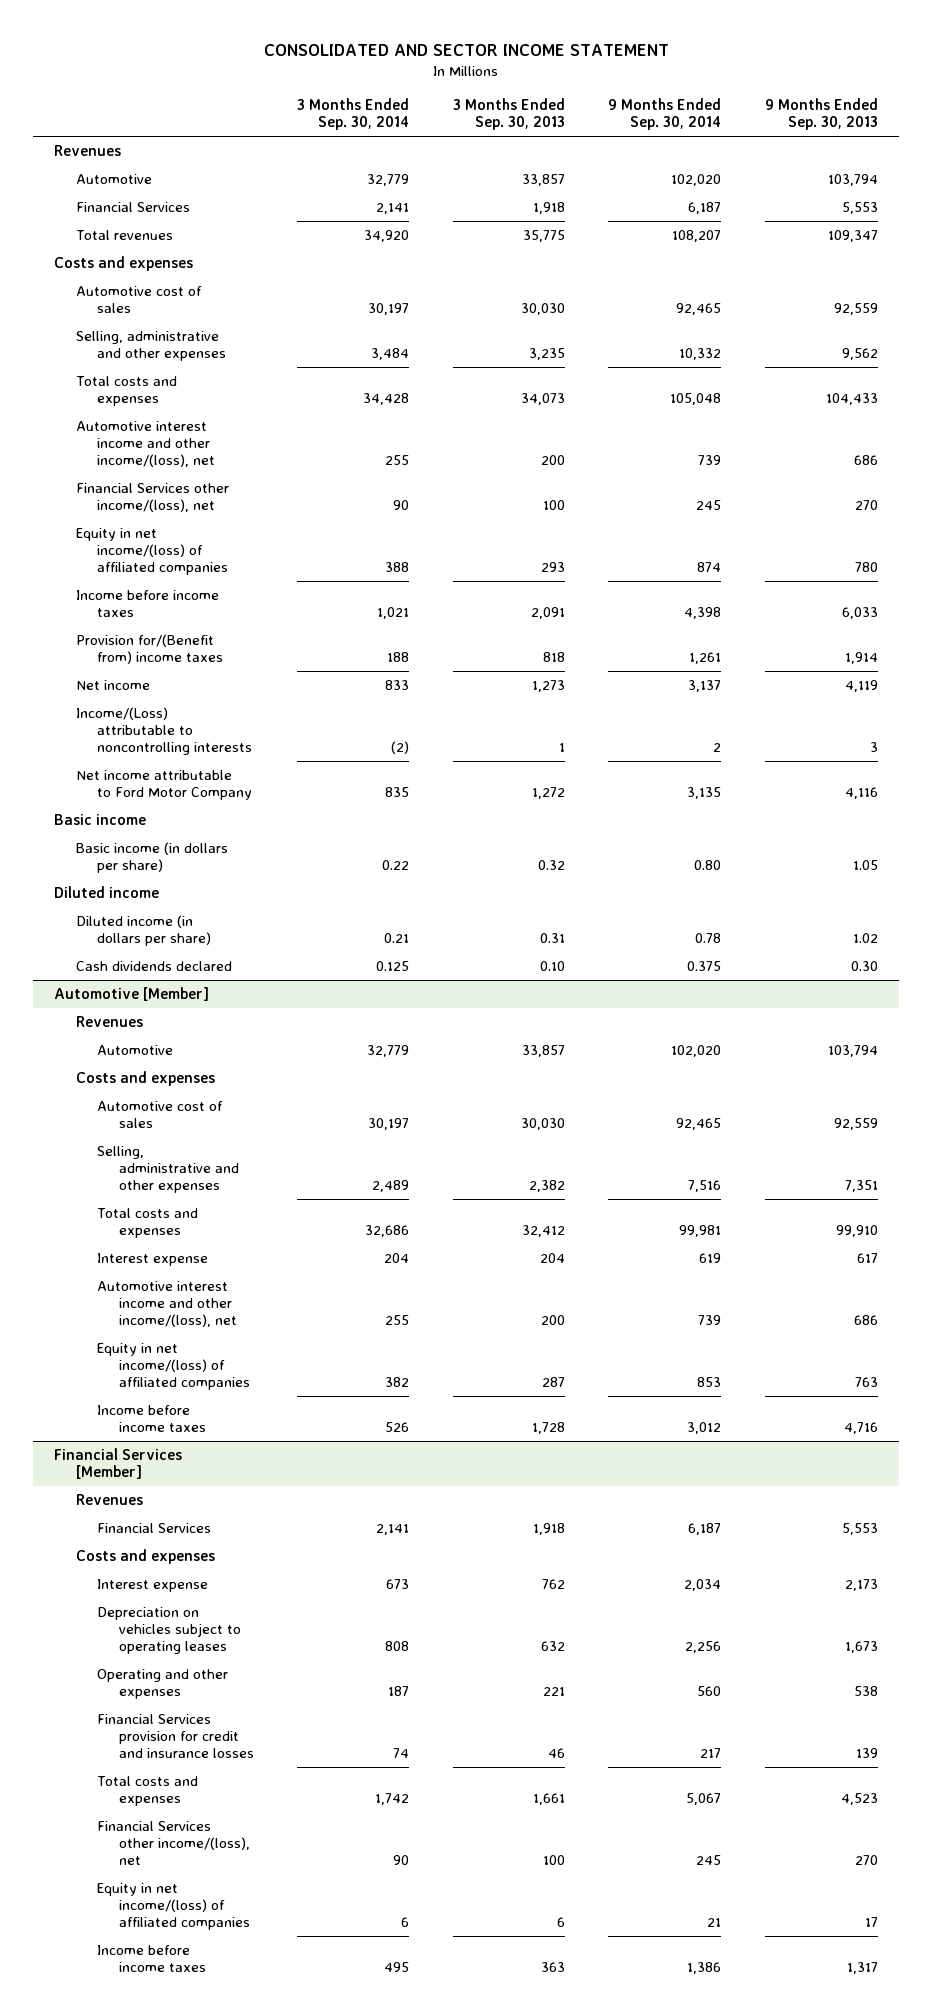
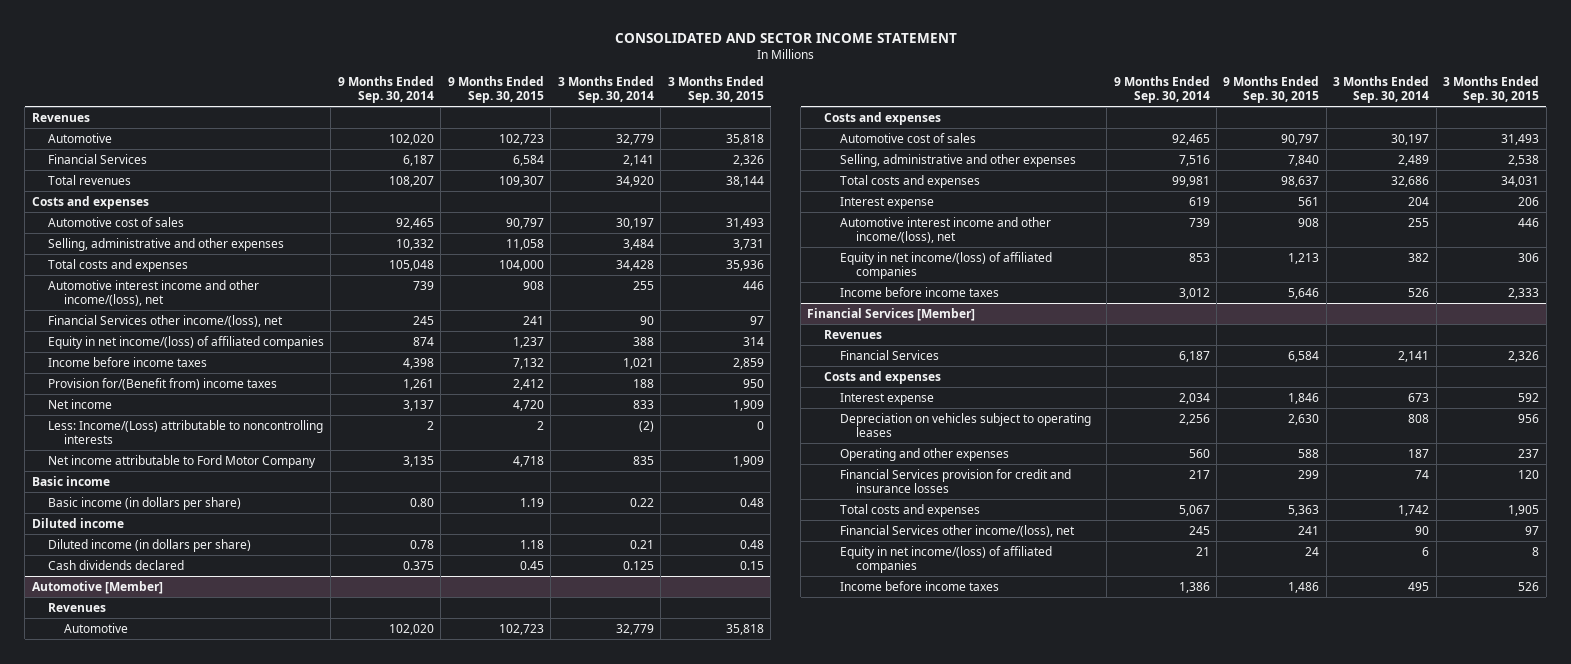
[452,98,565,131] 3 Months Ended Sep. 30, 2013 -> none
[764,98,878,131] 9 Months Ended Sep. 30, 2013 -> none
none -> [447,76,544,104] 9 Months Ended Sep. 30, 2015
none -> [667,76,764,104] 3 Months Ended Sep. 30, 2015
[75,706,253,756] Income/(Loss) attributable to noncontrolling interests -> [47,419,323,444] Less: Income/(Loss) attributable to noncontrolling interests

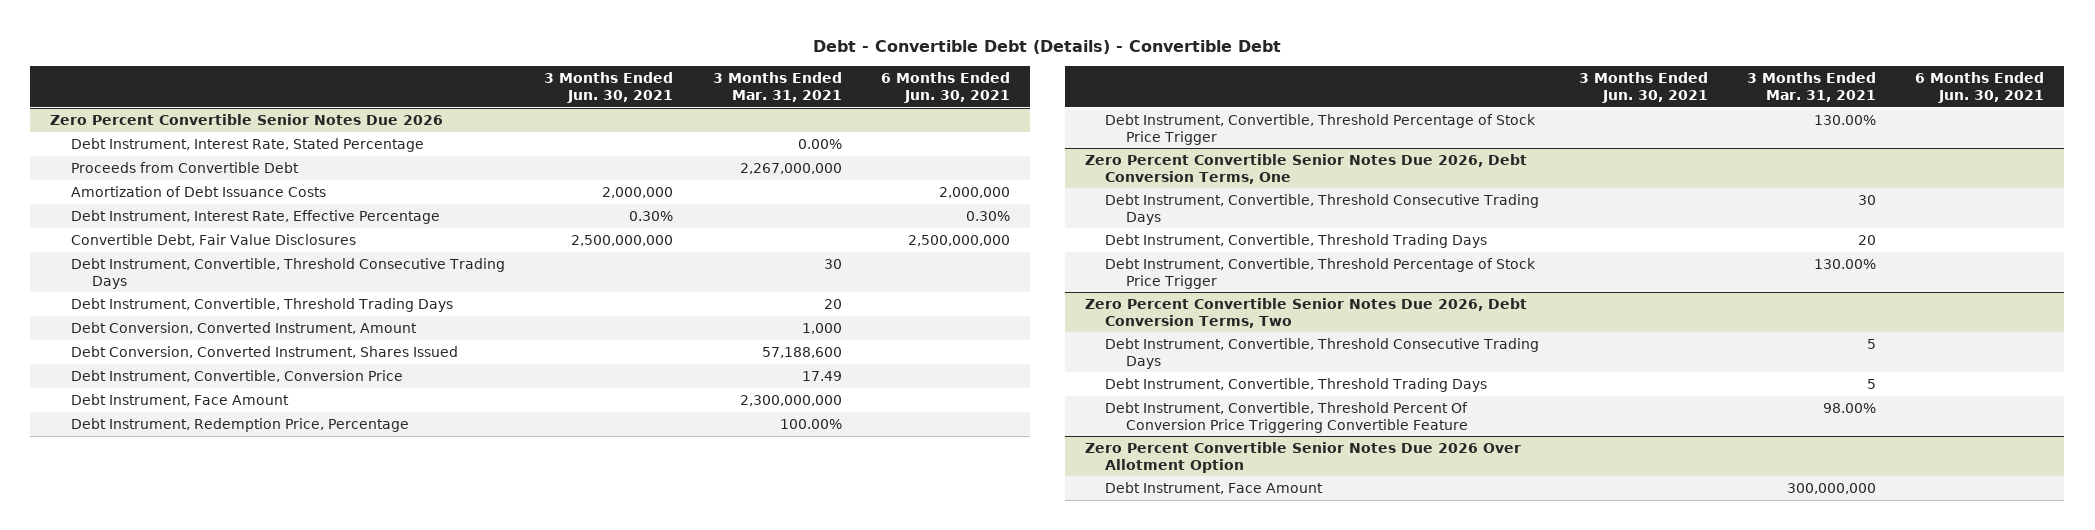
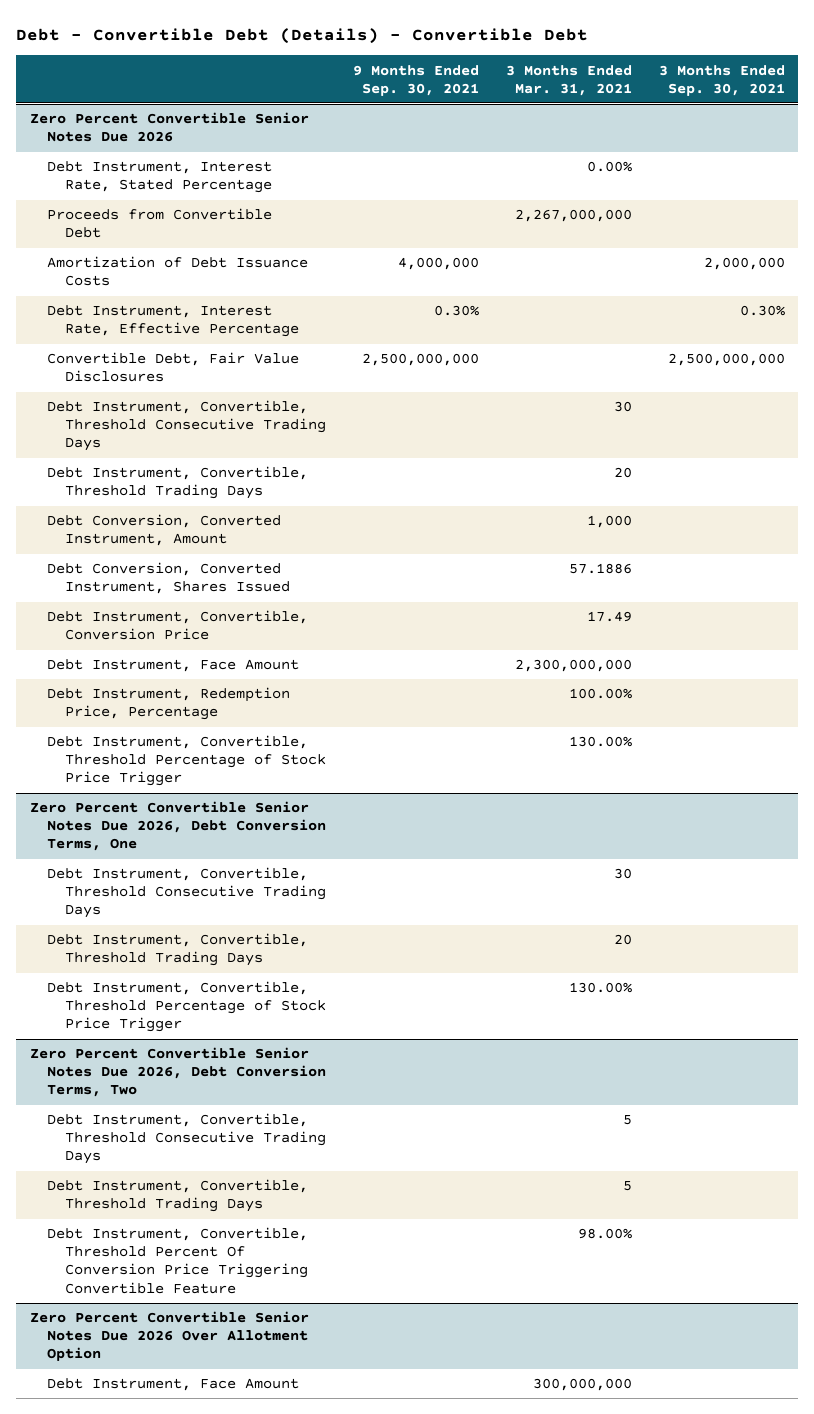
[544,72,674,103] 3 Months Ended Jun. 30, 2021 -> none
[881,72,1011,103] 6 Months Ended Jun. 30, 2021 -> none
none -> [353,64,480,96] 9 Months Ended Sep. 30, 2021
none -> [658,64,785,96] 3 Months Ended Sep. 30, 2021
[761,346,842,358] 57,188,600 -> [568,563,632,575] 57.1886

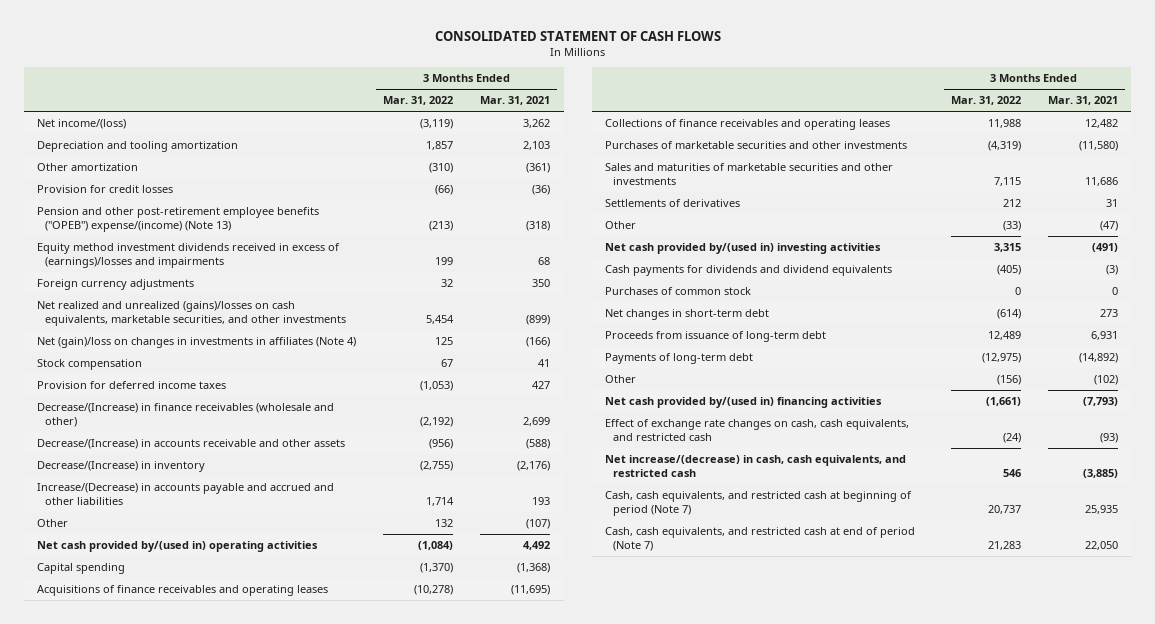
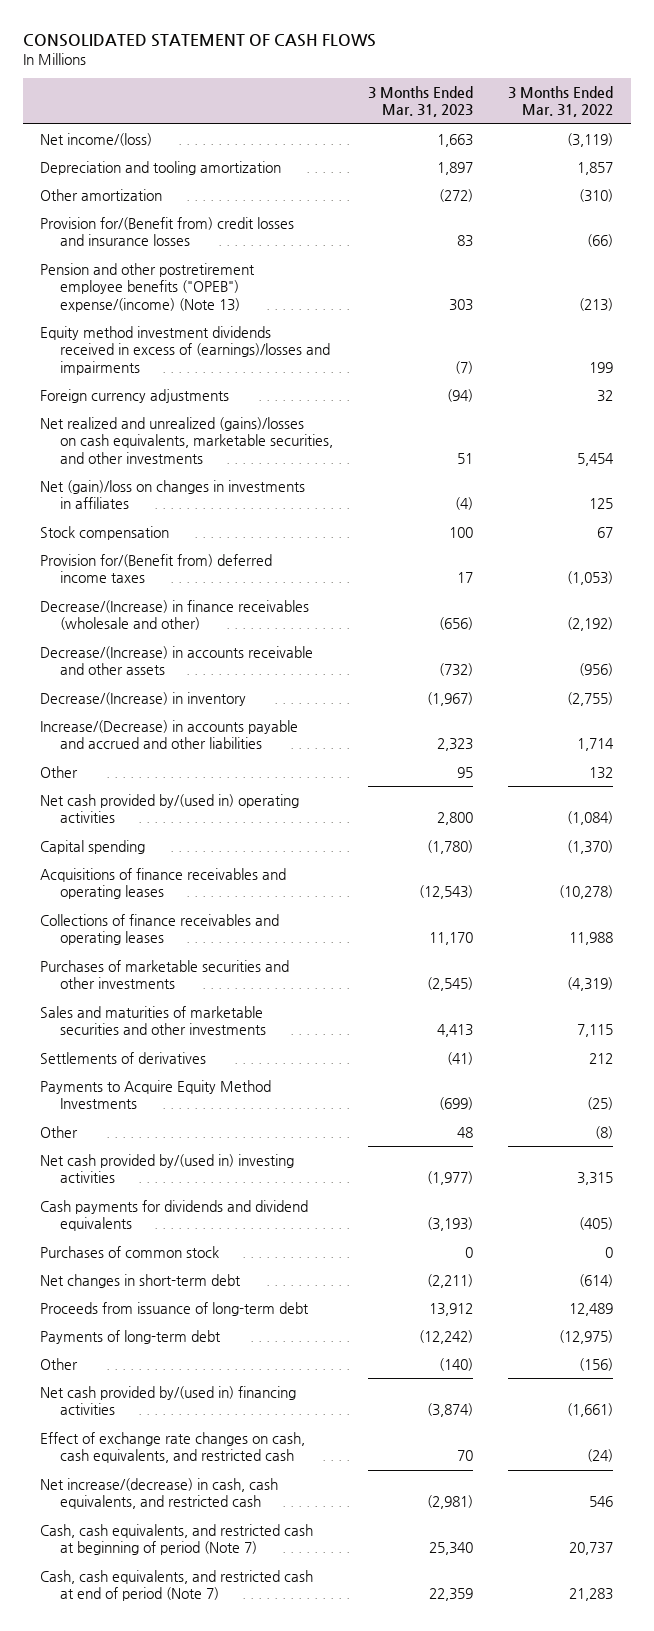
[480,96,551,106] Mar. 31, 2021 -> none
none -> [367,86,473,118] 3 Months Ended Mar. 31, 2023
[37,185,174,194] Provision for credit losses -> [40,217,295,247] Provision for/(Benefit from) credit losses and insurance losses
[37,207,320,233] Pension and other post-retirement employee benefits ("OPEB") expense/(income) (Note 13) -> [40,263,256,312] Pension and other postretirement employee benefits ("OPEB") expense/(income) (Note 13)
[37,337,357,349] Net (gain)/loss on changes in investments in affiliates (Note 4) -> [40,480,306,510] Net (gain)/loss on changes in investments in affiliates
[37,381,227,390] Provision for deferred income taxes -> [40,554,273,584] Provision for/(Benefit from) deferred income taxes
none -> [40,1080,272,1110] Payments to Acquire Equity Method Investments
[1003,221,1022,232] (33) -> [595,1126,614,1140] (8)

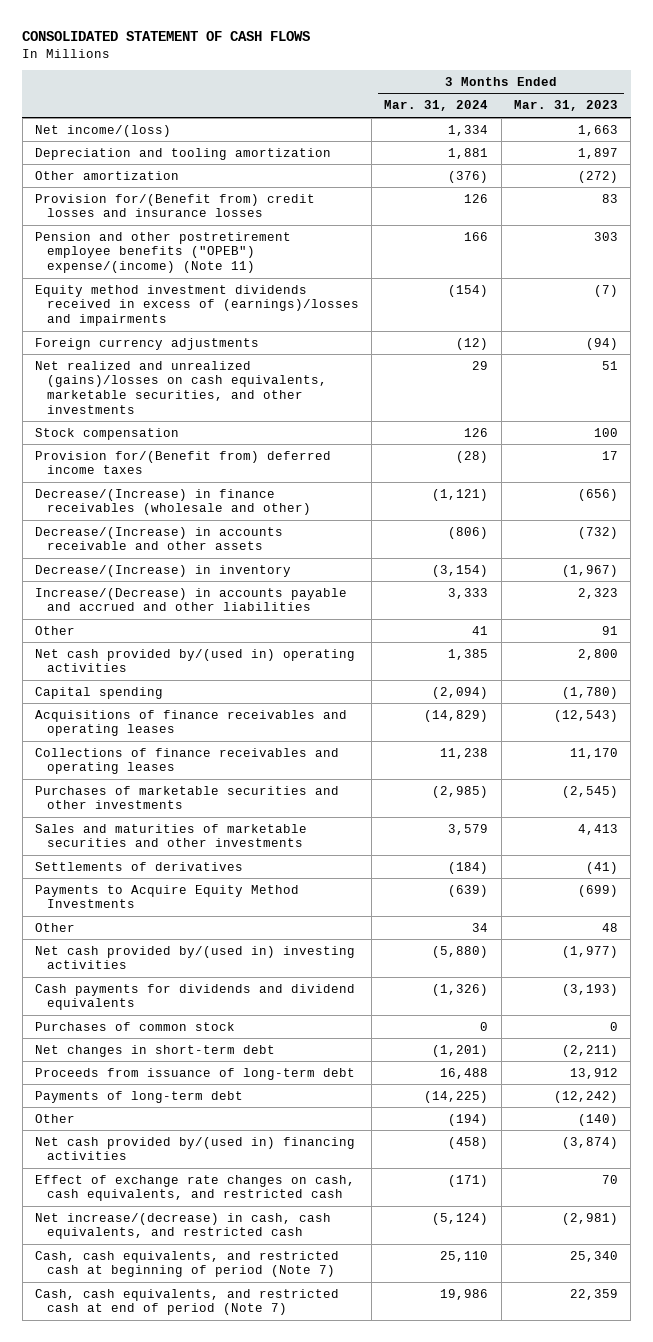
[508,86,614,118] 3 Months Ended Mar. 31, 2022 -> none
none -> [384,100,489,112] Mar. 31, 2024
[40,263,256,312] Pension and other postretirement employee benefits ("OPEB") expense/(income) (Note 13) -> [34,231,291,273] Pension and other postretirement employee benefits ("OPEB") expense/(income) (Note 11)
[40,480,306,510] Net (gain)/loss on changes in investments in affiliates -> none
[456,767,473,779] 95 -> [601,625,618,635] 91

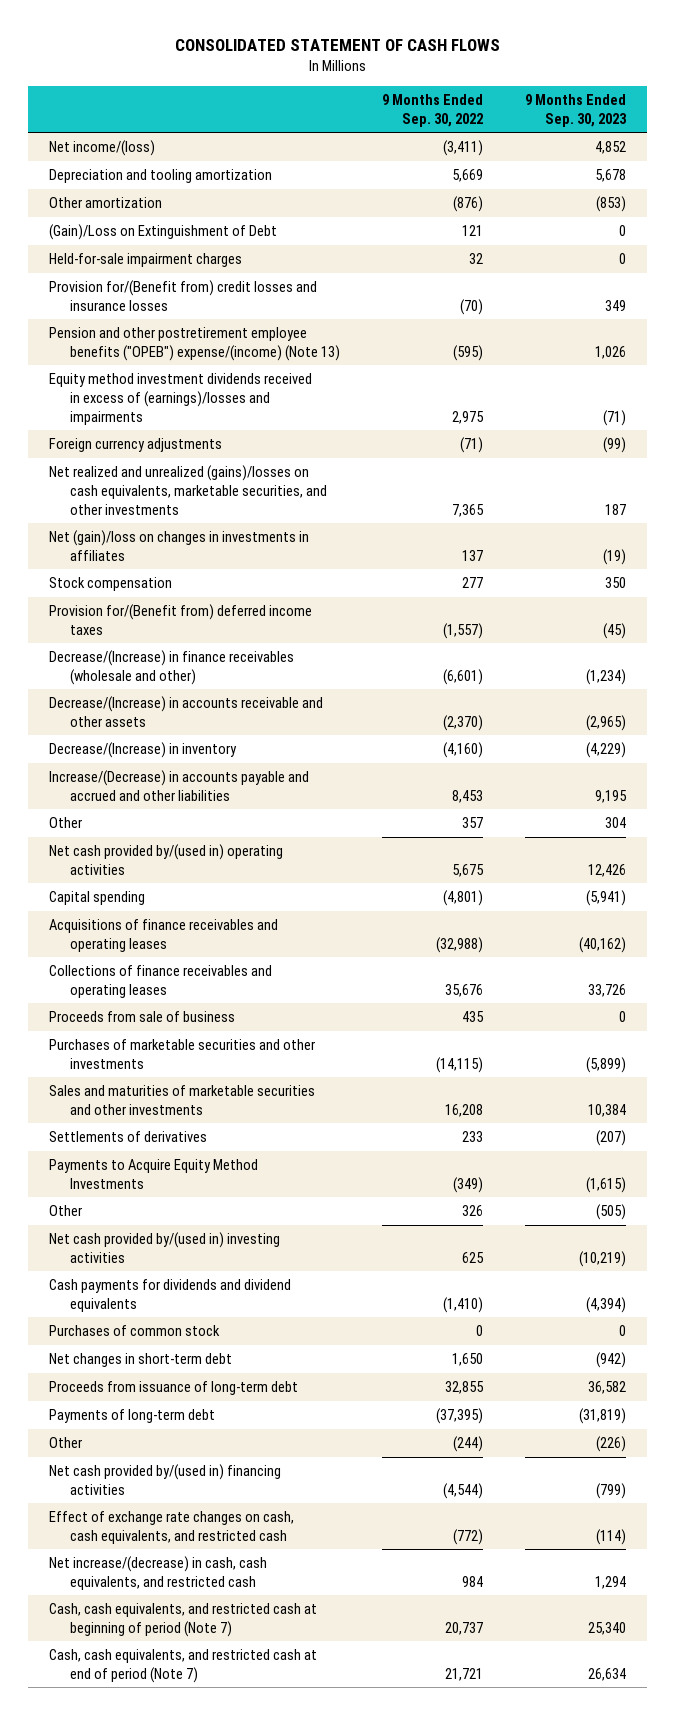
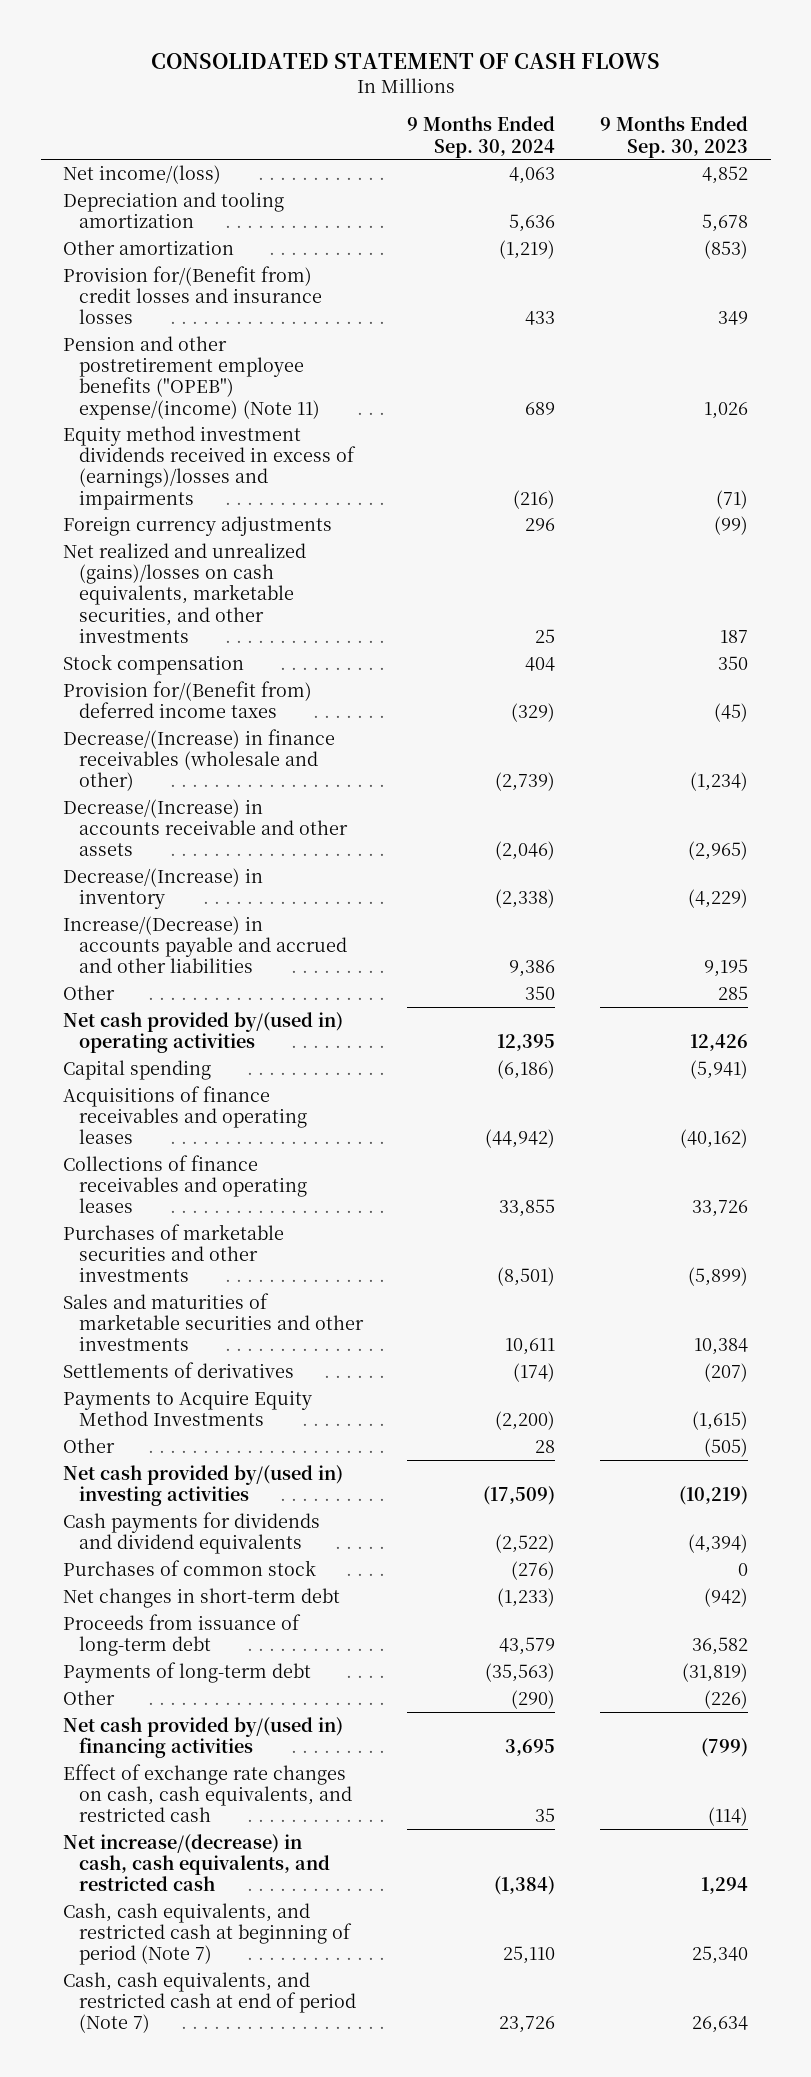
[382,93,484,127] 9 Months Ended Sep. 30, 2022 -> none
none -> [407,116,556,158] 9 Months Ended Sep. 30, 2024
[49,224,278,241] (Gain)/Loss on Extinguishment of Debt -> none
[49,253,243,268] Held-for-sale impairment charges -> none
[49,327,341,361] Pension and other postretirement employee benefits ("OPEB") expense/(income) (Note 13) -> [62,336,320,420] Pension and other postretirement employee benefits ("OPEB") expense/(income) (Note 11)
[49,530,310,561] Net (gain)/loss on changes in investments in affiliates -> none
[605,817,627,829] 304 -> [718,986,749,1001] 285
[49,1011,236,1023] Proceeds from sale of business -> none

